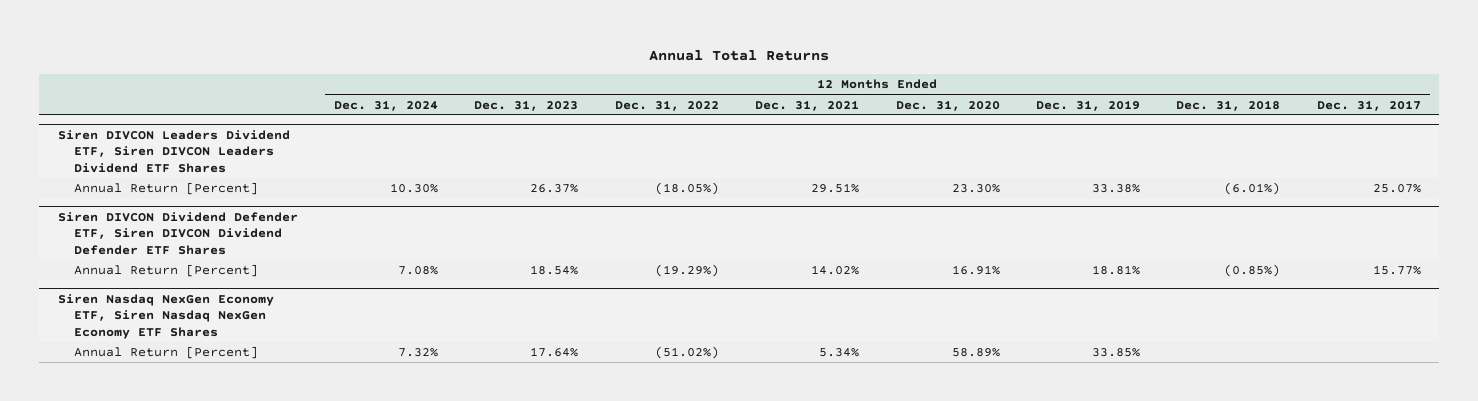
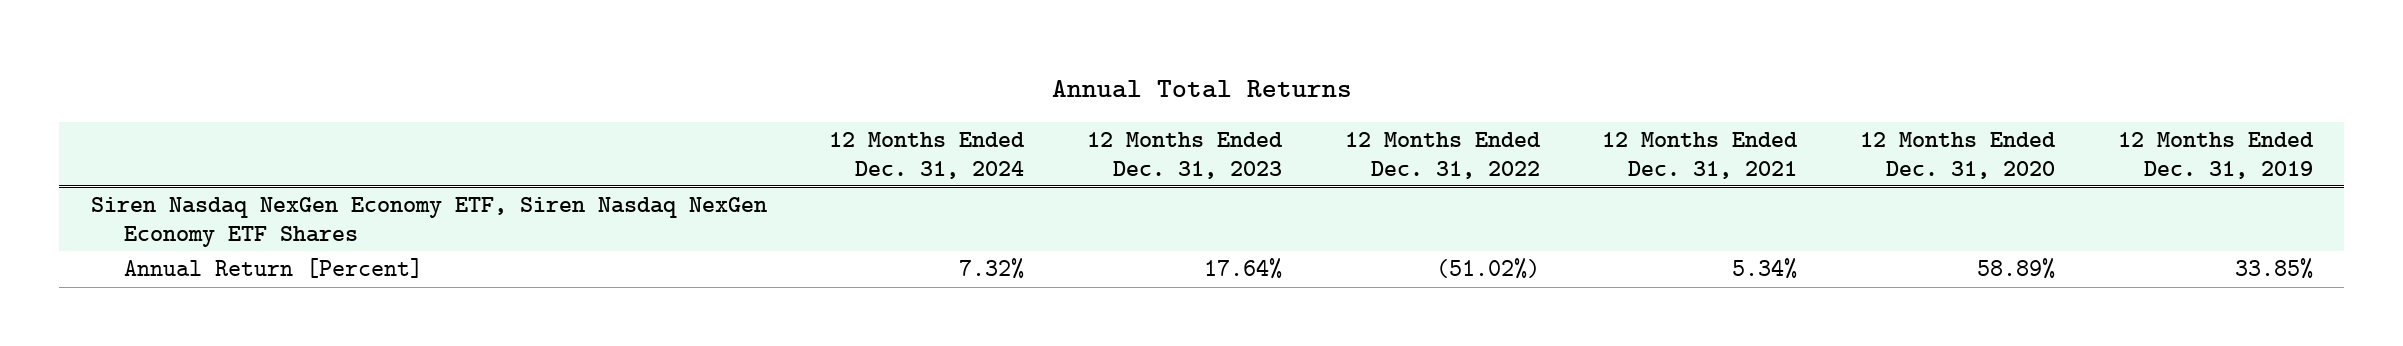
[1176,99,1281,111] Dec. 31, 2018 -> none
[1316,99,1421,111] Dec. 31, 2017 -> none
[57,129,290,174] Siren DIVCON Leaders Dividend ETF, Siren DIVCON Leaders Dividend ETF Shares -> none
[73,182,258,196] Annual Return [Percent] -> none
[57,211,298,256] Siren DIVCON Dividend Defender ETF, Siren DIVCON Dividend Defender ETF Shares -> none
[73,264,258,278] Annual Return [Percent] -> none

